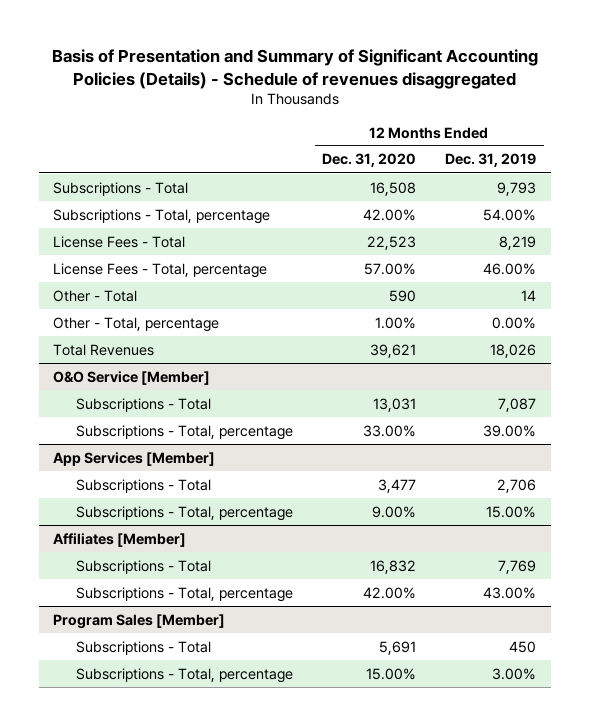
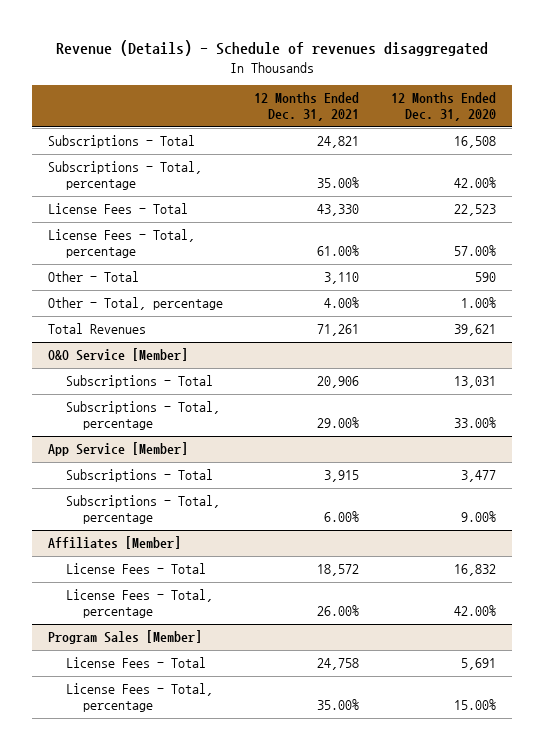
[51,48,538,89] Basis of Presentation and Summary of Significant Accounting Policies (Details) - Schedule of revenues disaggregated -> [55,40,488,57] Revenue (Details) - Schedule of revenues disaggregated
[445,153,537,168] Dec. 31, 2019 -> none
none -> [254,92,360,122] 12 Months Ended Dec. 31, 2021
[53,451,216,466] App Services [Member] -> [47,442,188,457] App Service [Member]
[76,586,294,602] Subscriptions - Total, percentage -> none
[76,559,212,574] Subscriptions - Total -> [65,563,206,575] License Fees - Total
none -> [65,589,213,619] License Fees - Total, percentage
[76,667,294,683] Subscriptions - Total, percentage -> none
[76,640,212,655] Subscriptions - Total -> [65,657,206,669] License Fees - Total
none -> [65,683,213,713] License Fees - Total, percentage

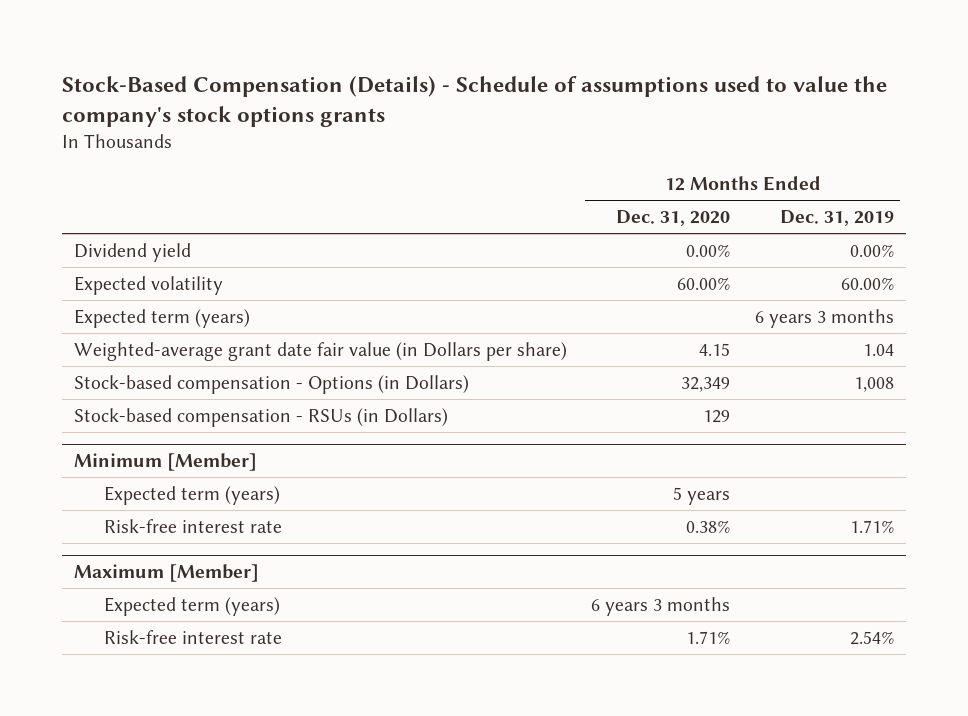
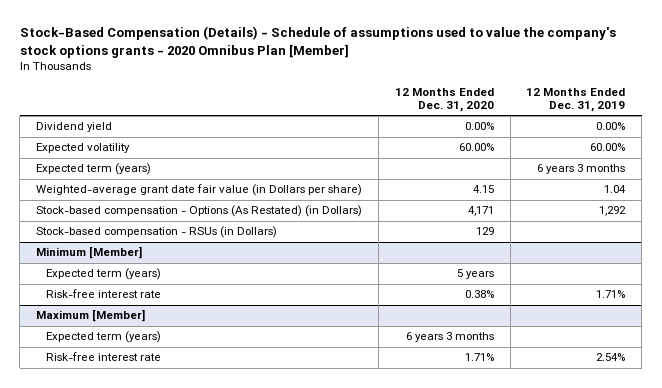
[61,75,887,127] Stock-Based Compensation (Details) - Schedule of assumptions used to value the company's stock options grants -> [19,26,616,58] Stock-Based Compensation (Details) - Schedule of assumptions used to value the company's stock options grants - 2020 Omnibus Plan [Member]
[73,374,469,394] Stock-based compensation - Options (in Dollars) -> [36,205,363,218] Stock-based compensation - Options (As Restated) (in Dollars)
[681,376,731,392] 32,349 -> [467,206,494,217] 4,171
[854,376,895,392] 1,008 -> [599,206,627,217] 1,292

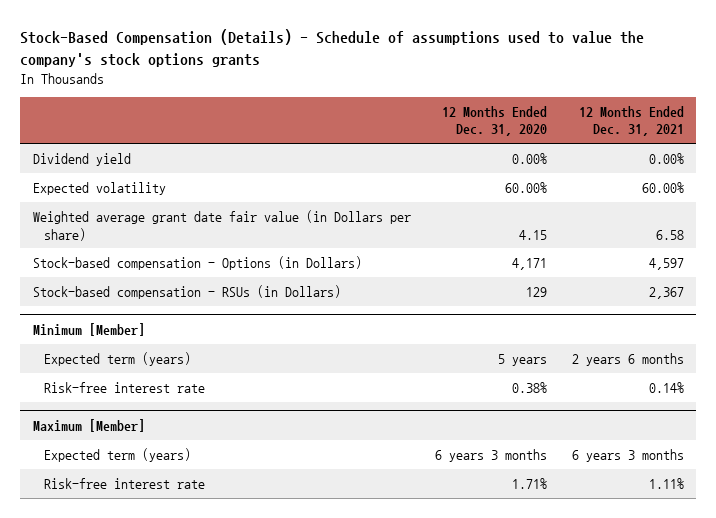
[19,26,616,58] Stock-Based Compensation (Details) - Schedule of assumptions used to value the company's stock options grants - 2020 Omnibus Plan [Member] -> [20,29,645,67] Stock-Based Compensation (Details) - Schedule of assumptions used to value the company's stock options grants
[526,87,626,112] 12 Months Ended Dec. 31, 2019 -> none
none -> [578,105,684,137] 12 Months Ended Dec. 31, 2021
[36,163,152,176] Expected term (years) -> none
[36,184,363,197] Weighted-average grant date fair value (in Dollars per share) -> [32,209,411,241] Weighted average grant date fair value (in Dollars per share)
[36,205,363,218] Stock-based compensation - Options (As Restated) (in Dollars) -> [32,255,362,270] Stock-based compensation - Options (in Dollars)

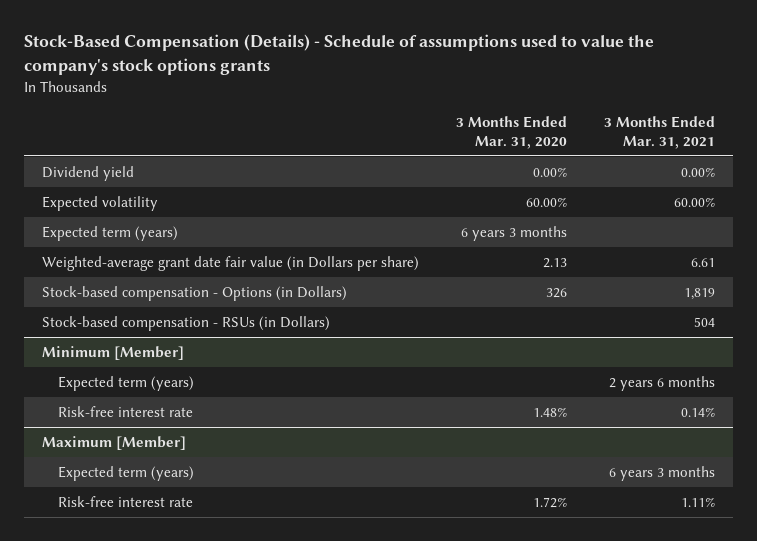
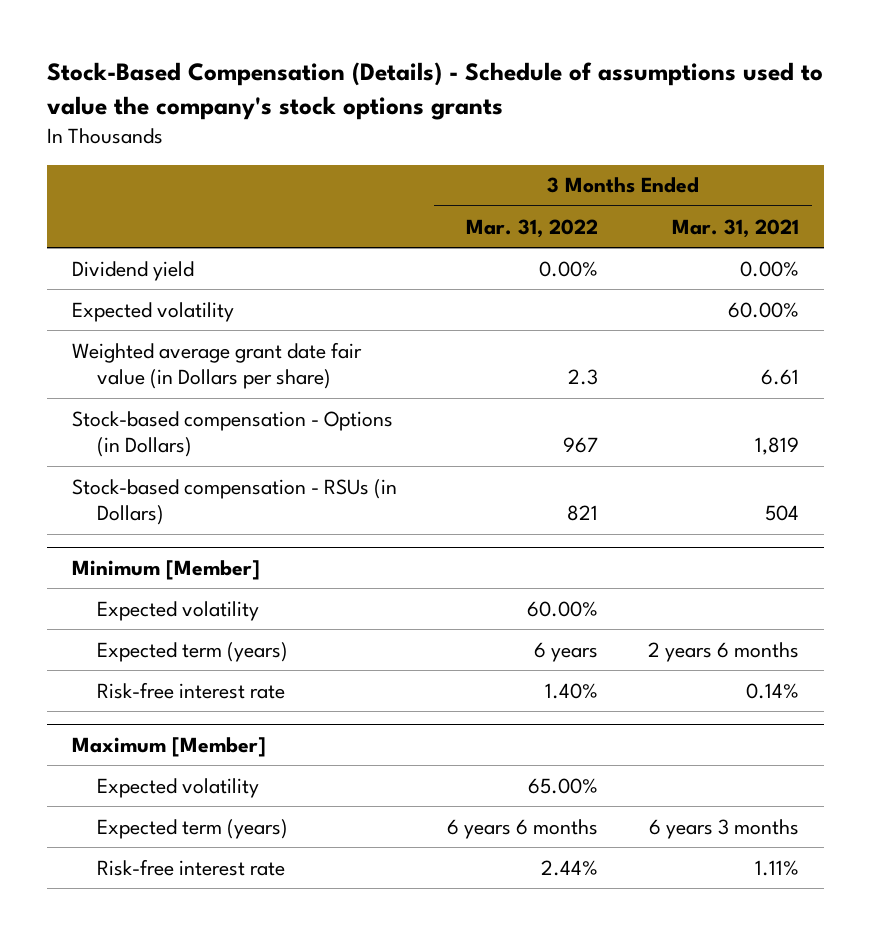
[455,115,567,149] 3 Months Ended Mar. 31, 2020 -> none
none -> [465,218,598,238] Mar. 31, 2022
[42,226,179,242] Expected term (years) -> none
[42,256,420,272] Weighted-average grant date fair value (in Dollars per share) -> [71,341,362,390] Weighted average grant date fair value (in Dollars per share)
none -> [97,600,260,621] Expected volatility
none -> [97,777,260,798] Expected volatility

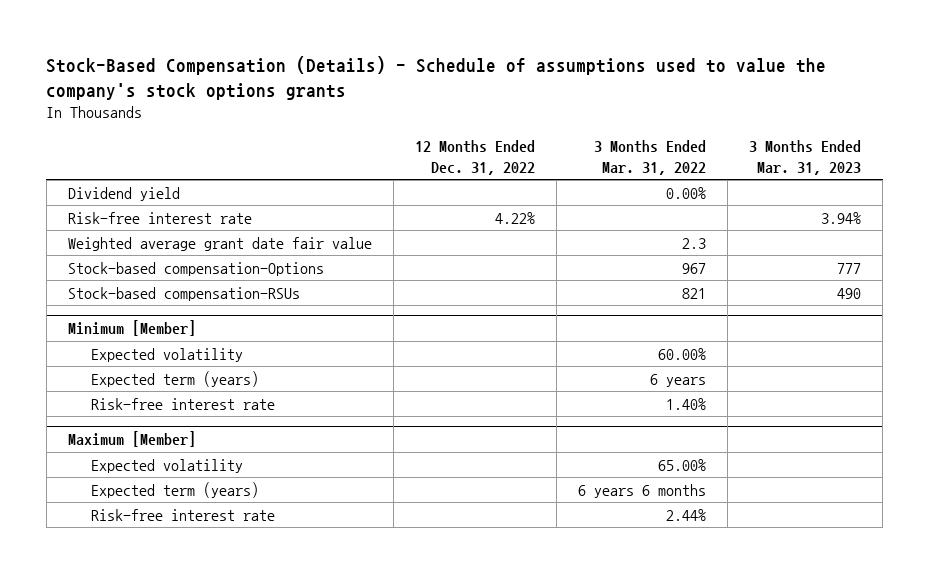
[672,218,800,238] Mar. 31, 2021 -> none
none -> [414,140,535,175] 12 Months Ended Dec. 31, 2022
none -> [749,140,862,175] 3 Months Ended Mar. 31, 2023
[71,301,234,322] Expected volatility -> none
none -> [67,211,252,224] Risk-free interest rate
[71,341,362,390] Weighted average grant date fair value (in Dollars per share) -> [67,236,372,251] Weighted average grant date fair value
[71,410,393,458] Stock-based compensation - Options (in Dollars) -> [67,261,324,276] Stock-based compensation-Options
[71,478,397,526] Stock-based compensation - RSUs (in Dollars) -> [67,286,300,301] Stock-based compensation-RSUs

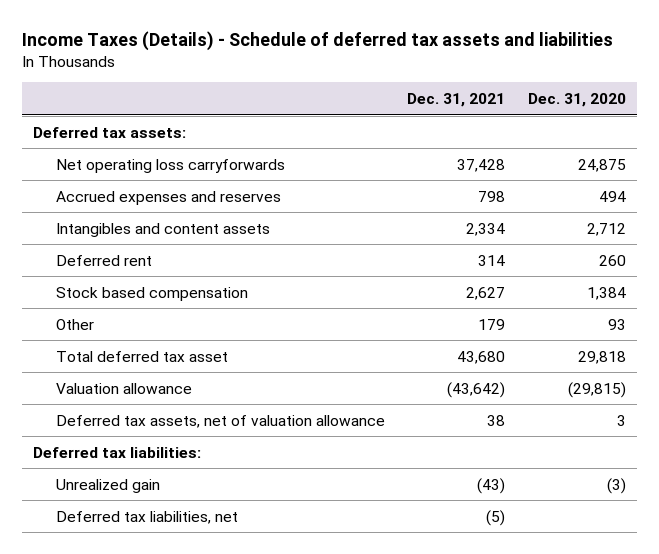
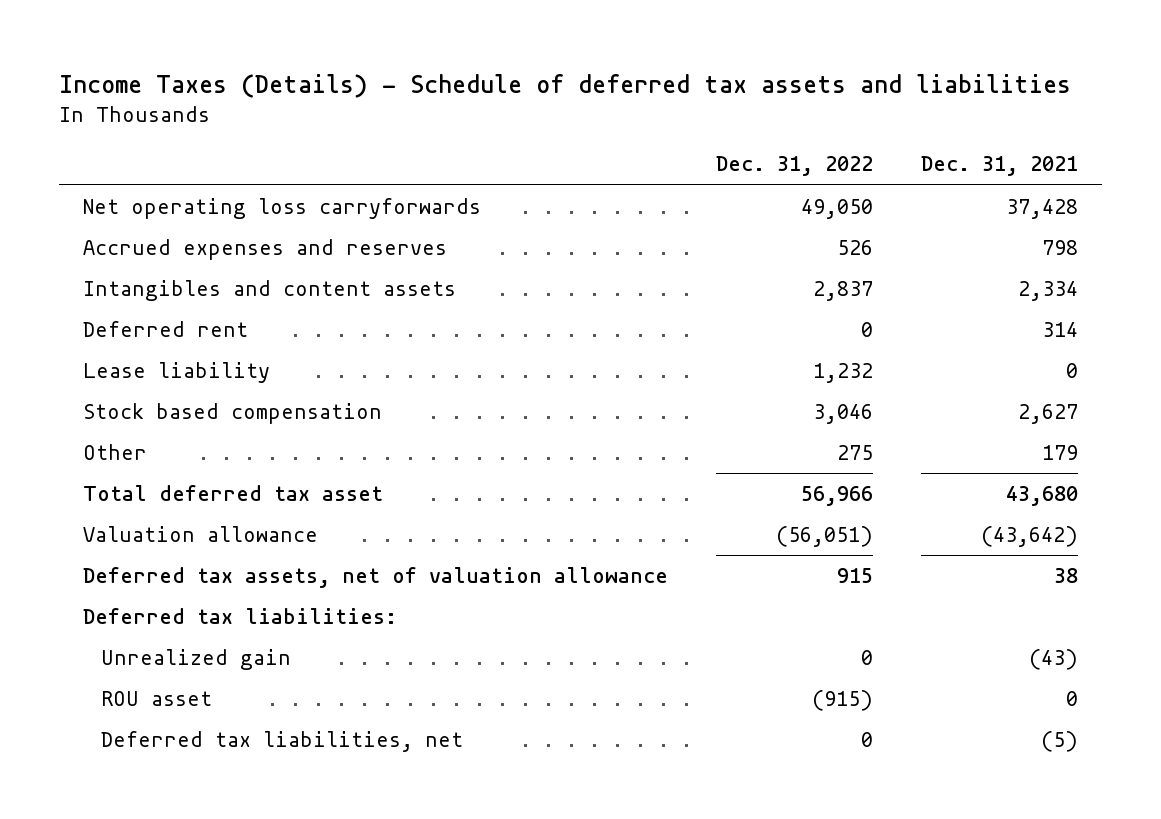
[527,93,626,108] Dec. 31, 2020 -> none
none -> [715,156,873,177] Dec. 31, 2022
[32,126,186,138] Deferred tax assets: -> none
none -> [83,362,271,384] Lease liability
none -> [100,691,212,707] ROU asset

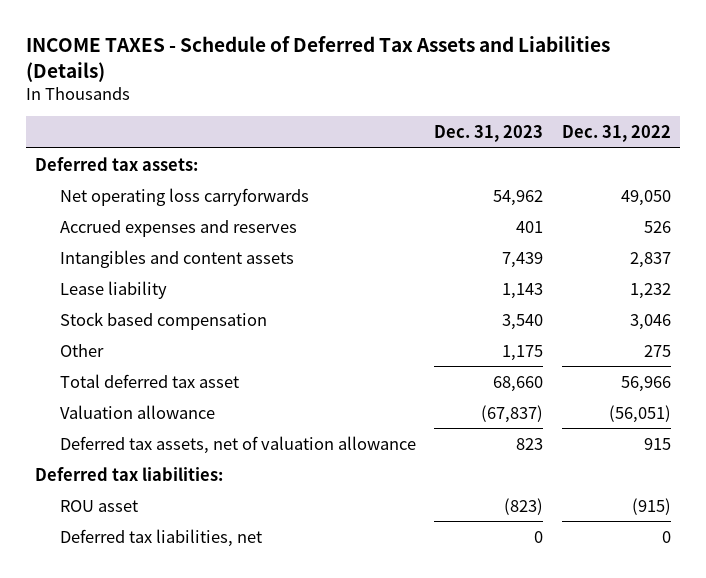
[59,73,1072,98] Income Taxes (Details) - Schedule of deferred tax assets and liabilities -> [26,35,611,82] INCOME TAXES - Schedule of Deferred Tax Assets and Liabilities (Details)
[920,156,1078,177] Dec. 31, 2021 -> none
none -> [434,124,544,142] Dec. 31, 2023
none -> [35,156,199,171] Deferred tax assets:
[83,321,249,338] Deferred rent -> none
[100,649,291,671] Unrealized gain -> none

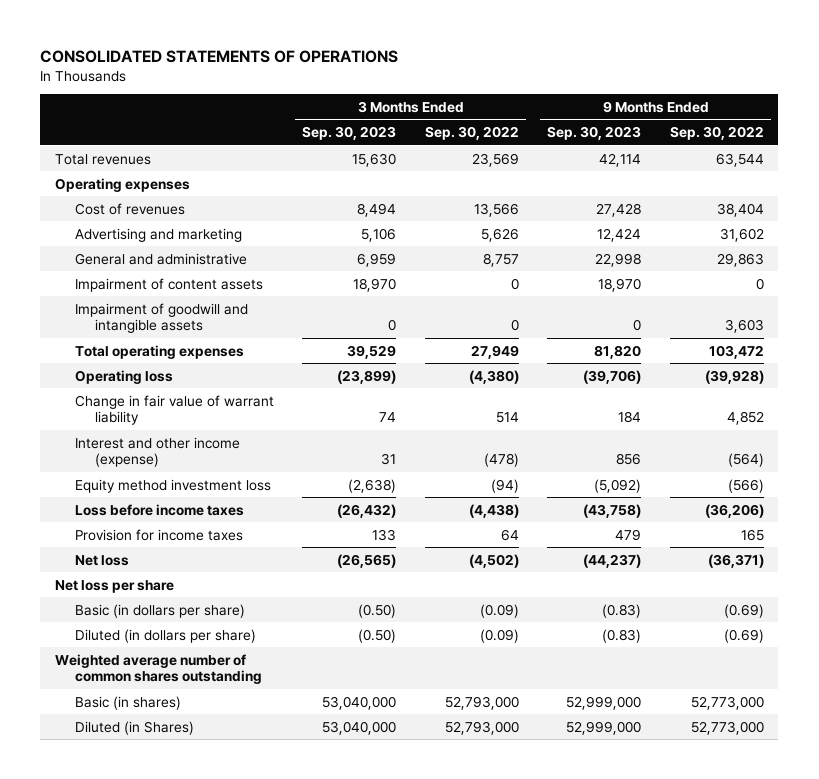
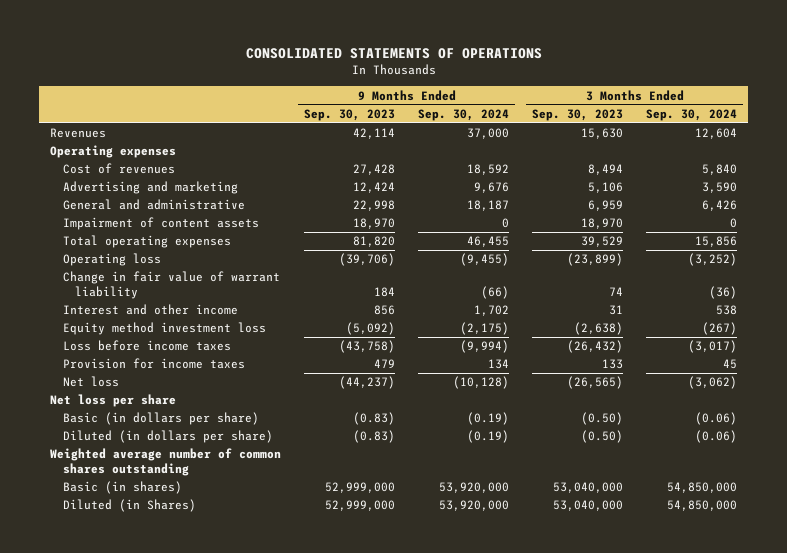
[424,126,519,141] Sep. 30, 2022 -> none
[670,126,765,141] Sep. 30, 2022 -> none
none -> [418,108,510,121] Sep. 30, 2024
none -> [645,108,737,121] Sep. 30, 2024
[54,153,151,165] Total revenues -> [50,128,107,139] Revenues
[74,302,248,334] Impairment of goodwill and intangible assets -> none
[74,436,240,468] Interest and other income (expense) -> [62,304,238,316] Interest and other income

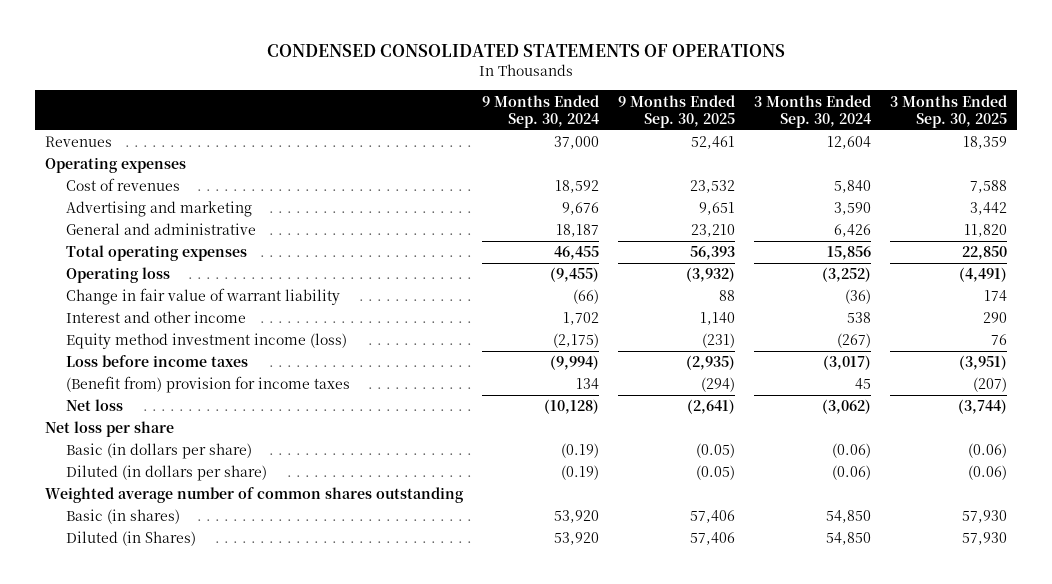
[245,47,542,59] CONSOLIDATED STATEMENTS OF OPERATIONS -> [266,44,785,58] CONDENSED CONSOLIDATED STATEMENTS OF OPERATIONS
[304,108,396,121] Sep. 30, 2023 -> none
[532,108,624,121] Sep. 30, 2023 -> none
none -> [617,94,735,129] 9 Months Ended Sep. 30, 2025
none -> [890,94,1008,129] 3 Months Ended Sep. 30, 2025
[62,217,259,231] Impairment of content assets -> none
[62,322,266,336] Equity method investment loss -> [65,333,347,350] Equity method investment income (loss)
[62,358,245,370] Provision for income taxes -> [65,376,350,394] (Benefit from) provision for income taxes
[439,482,510,494] 53,920,000 -> [553,510,599,524] 53,920
[666,482,737,494] 54,850,000 -> [826,510,872,524] 54,850
[439,500,510,512] 53,920,000 -> [553,532,599,546] 53,920
[666,500,737,512] 54,850,000 -> [826,532,872,546] 54,850

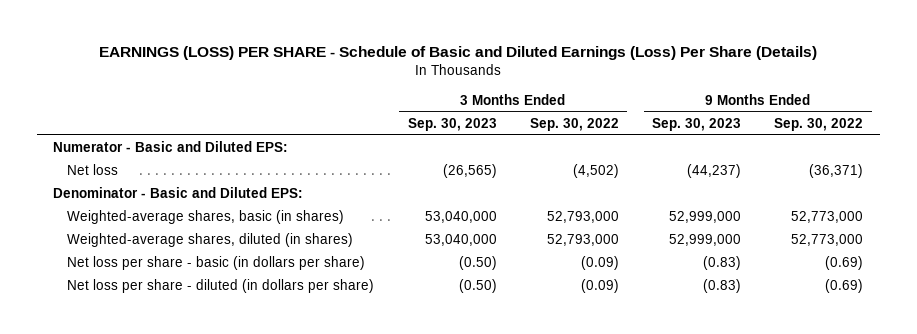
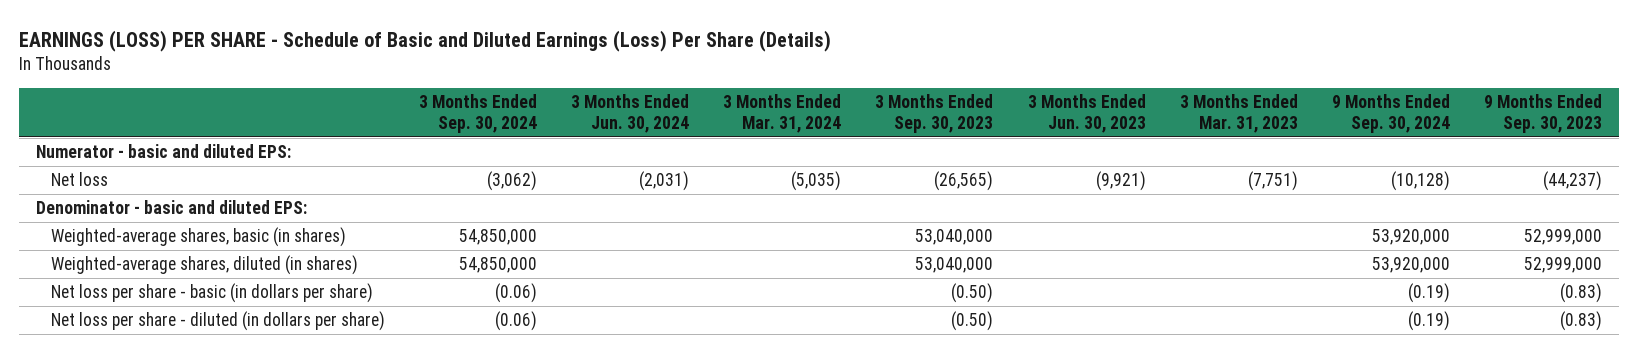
[529,117,619,131] Sep. 30, 2022 -> none
[774,117,864,131] Sep. 30, 2022 -> none
none -> [419,93,538,133] 3 Months Ended Sep. 30, 2024
none -> [571,93,690,133] 3 Months Ended Jun. 30, 2024
none -> [723,93,842,133] 3 Months Ended Mar. 31, 2024
none -> [1027,93,1146,133] 3 Months Ended Jun. 30, 2023
none -> [1179,93,1298,133] 3 Months Ended Mar. 31, 2023
none -> [1331,93,1450,133] 9 Months Ended Sep. 30, 2024
[53,141,289,153] Numerator - Basic and Diluted EPS: -> [36,144,292,159] Numerator - basic and diluted EPS:
[53,187,304,199] Denominator - Basic and Diluted EPS: -> [36,200,308,215] Denominator - basic and diluted EPS:

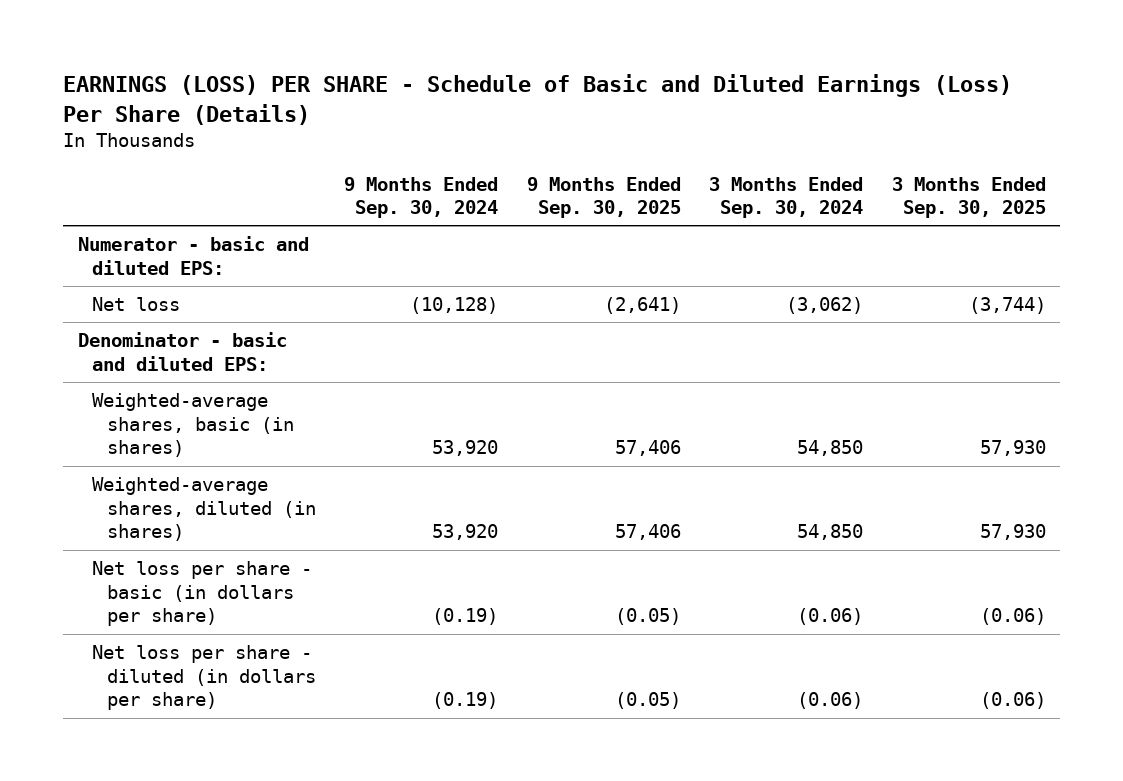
[571,93,690,133] 3 Months Ended Jun. 30, 2024 -> none
[723,93,842,133] 3 Months Ended Mar. 31, 2024 -> none
[875,93,994,133] 3 Months Ended Sep. 30, 2023 -> none
[1027,93,1146,133] 3 Months Ended Jun. 30, 2023 -> none
[1179,93,1298,133] 3 Months Ended Mar. 31, 2023 -> none
[1483,93,1602,133] 9 Months Ended Sep. 30, 2023 -> none
none -> [526,176,681,219] 9 Months Ended Sep. 30, 2025
none -> [891,176,1046,219] 3 Months Ended Sep. 30, 2025
[459,229,538,246] 54,850,000 -> [797,440,864,457] 54,850
[1371,229,1450,246] 53,920,000 -> [432,440,499,457] 53,920
[459,257,538,274] 54,850,000 -> [797,524,864,541] 54,850
[1371,257,1450,274] 53,920,000 -> [432,524,499,541] 53,920

